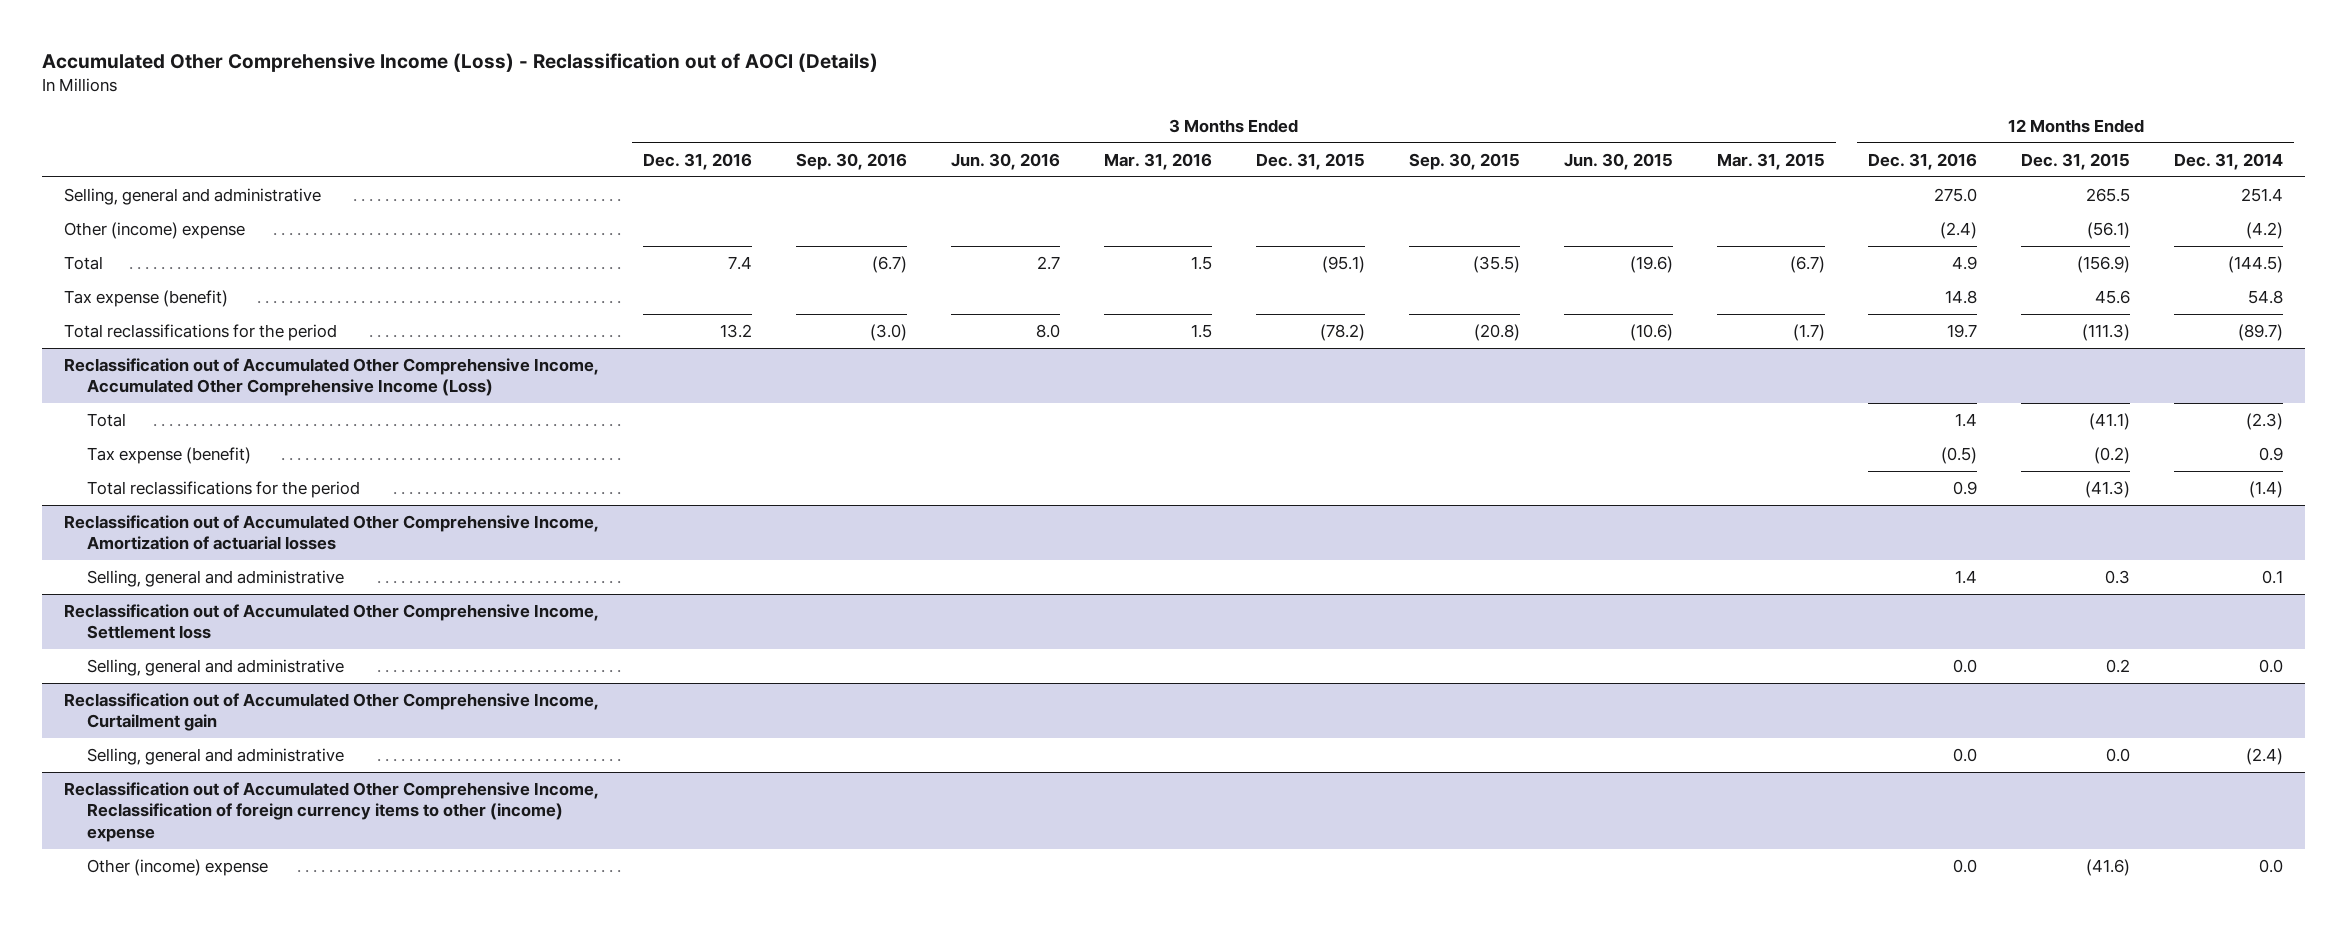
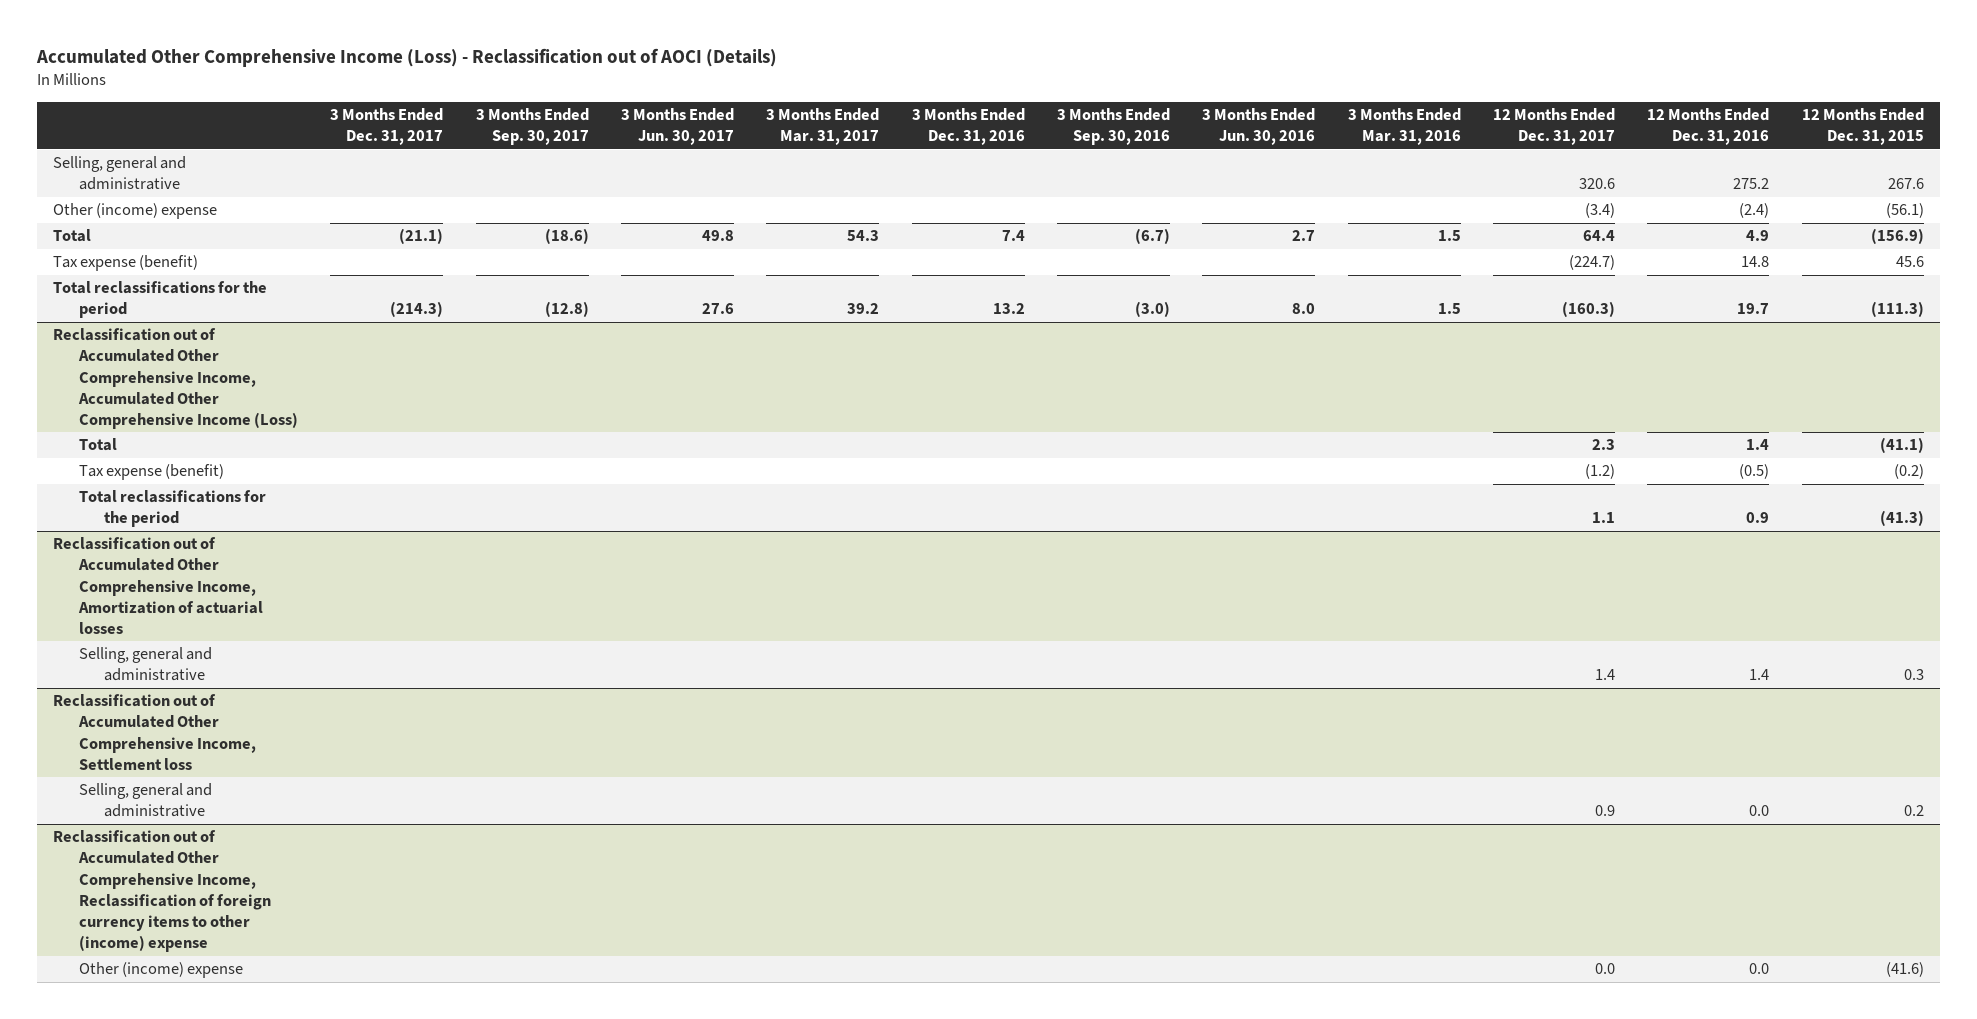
[1255,152,1365,170] Dec. 31, 2015 -> none
[1408,152,1520,170] Sep. 30, 2015 -> none
[1563,152,1673,170] Jun. 30, 2015 -> none
[1716,152,1825,170] Mar. 31, 2015 -> none
[2174,152,2284,170] Dec. 31, 2014 -> none
none -> [330,107,444,146] 3 Months Ended Dec. 31, 2017
none -> [475,107,589,146] 3 Months Ended Sep. 30, 2017
none -> [620,107,734,146] 3 Months Ended Jun. 30, 2017
none -> [766,107,880,146] 3 Months Ended Mar. 31, 2017
none -> [1493,107,1616,146] 12 Months Ended Dec. 31, 2017
[1934,188,1978,203] 275.0 -> [1733,178,1770,190] 275.2
[2086,188,2131,203] 265.5 -> [1887,178,1924,190] 267.6
[64,693,600,732] Reclassification out of Accumulated Other Comprehensive Income, Curtailment gain -> none
[86,748,344,766] Selling, general and administrative -> none

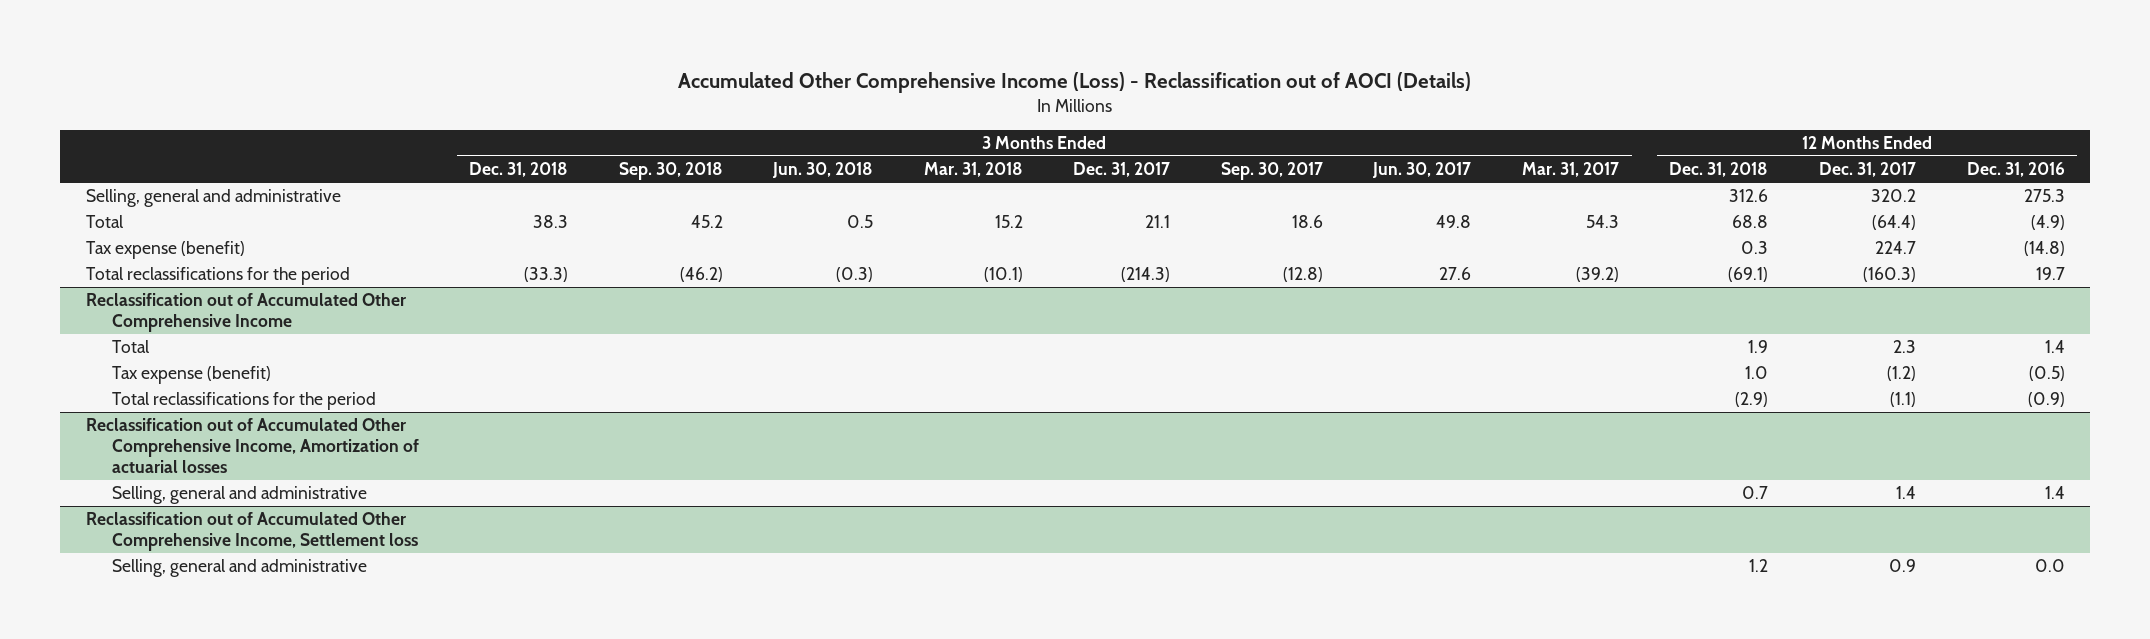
[911,107,1025,146] 3 Months Ended Dec. 31, 2016 -> none
[1056,107,1170,146] 3 Months Ended Sep. 30, 2016 -> none
[1202,107,1316,146] 3 Months Ended Jun. 30, 2016 -> none
[1347,107,1461,146] 3 Months Ended Mar. 31, 2016 -> none
[1801,107,1924,146] 12 Months Ended Dec. 31, 2015 -> none
none -> [469,162,569,178] Dec. 31, 2018
none -> [618,162,723,181] Sep. 30, 2018
none -> [772,162,874,179] Jun. 30, 2018
none -> [923,162,1023,178] Mar. 31, 2018
none -> [1669,162,1769,178] Dec. 31, 2018
[53,203,218,220] Other (income) expense -> none
[1579,178,1616,190] 320.6 -> [1871,189,1917,203] 320.2
[1733,178,1770,190] 275.2 -> [2023,189,2065,203] 275.3
[399,228,444,245] (21.1) -> [1145,215,1171,229] 21.1
[544,228,589,245] (18.6) -> [1291,215,1323,229] 18.6
[1583,230,1616,242] 64.4 -> [1872,215,1917,231] (64.4)
[1746,230,1770,242] 4.9 -> [2030,215,2065,231] (4.9)
[1569,255,1616,271] (224.7) -> [1875,241,1917,255] 224.7
[1741,256,1770,268] 14.8 -> [2023,241,2065,257] (14.8)
[847,303,880,315] 39.2 -> [1575,267,1619,283] (39.2)
[53,328,298,429] Reclassification out of Accumulated Other Comprehensive Income, Accumulated Other Comprehensive Income (Loss) -> [85,293,406,333] Reclassification out of Accumulated Other Comprehensive Income
[1592,512,1616,524] 1.1 -> [1890,392,1917,408] (1.1)
[1746,512,1770,524] 0.9 -> [2027,392,2065,408] (0.9)
[53,830,271,953] Reclassification out of Accumulated Other Comprehensive Income, Reclassification of foreign currency items to other (income) expense -> none
[78,962,243,979] Other (income) expense -> none

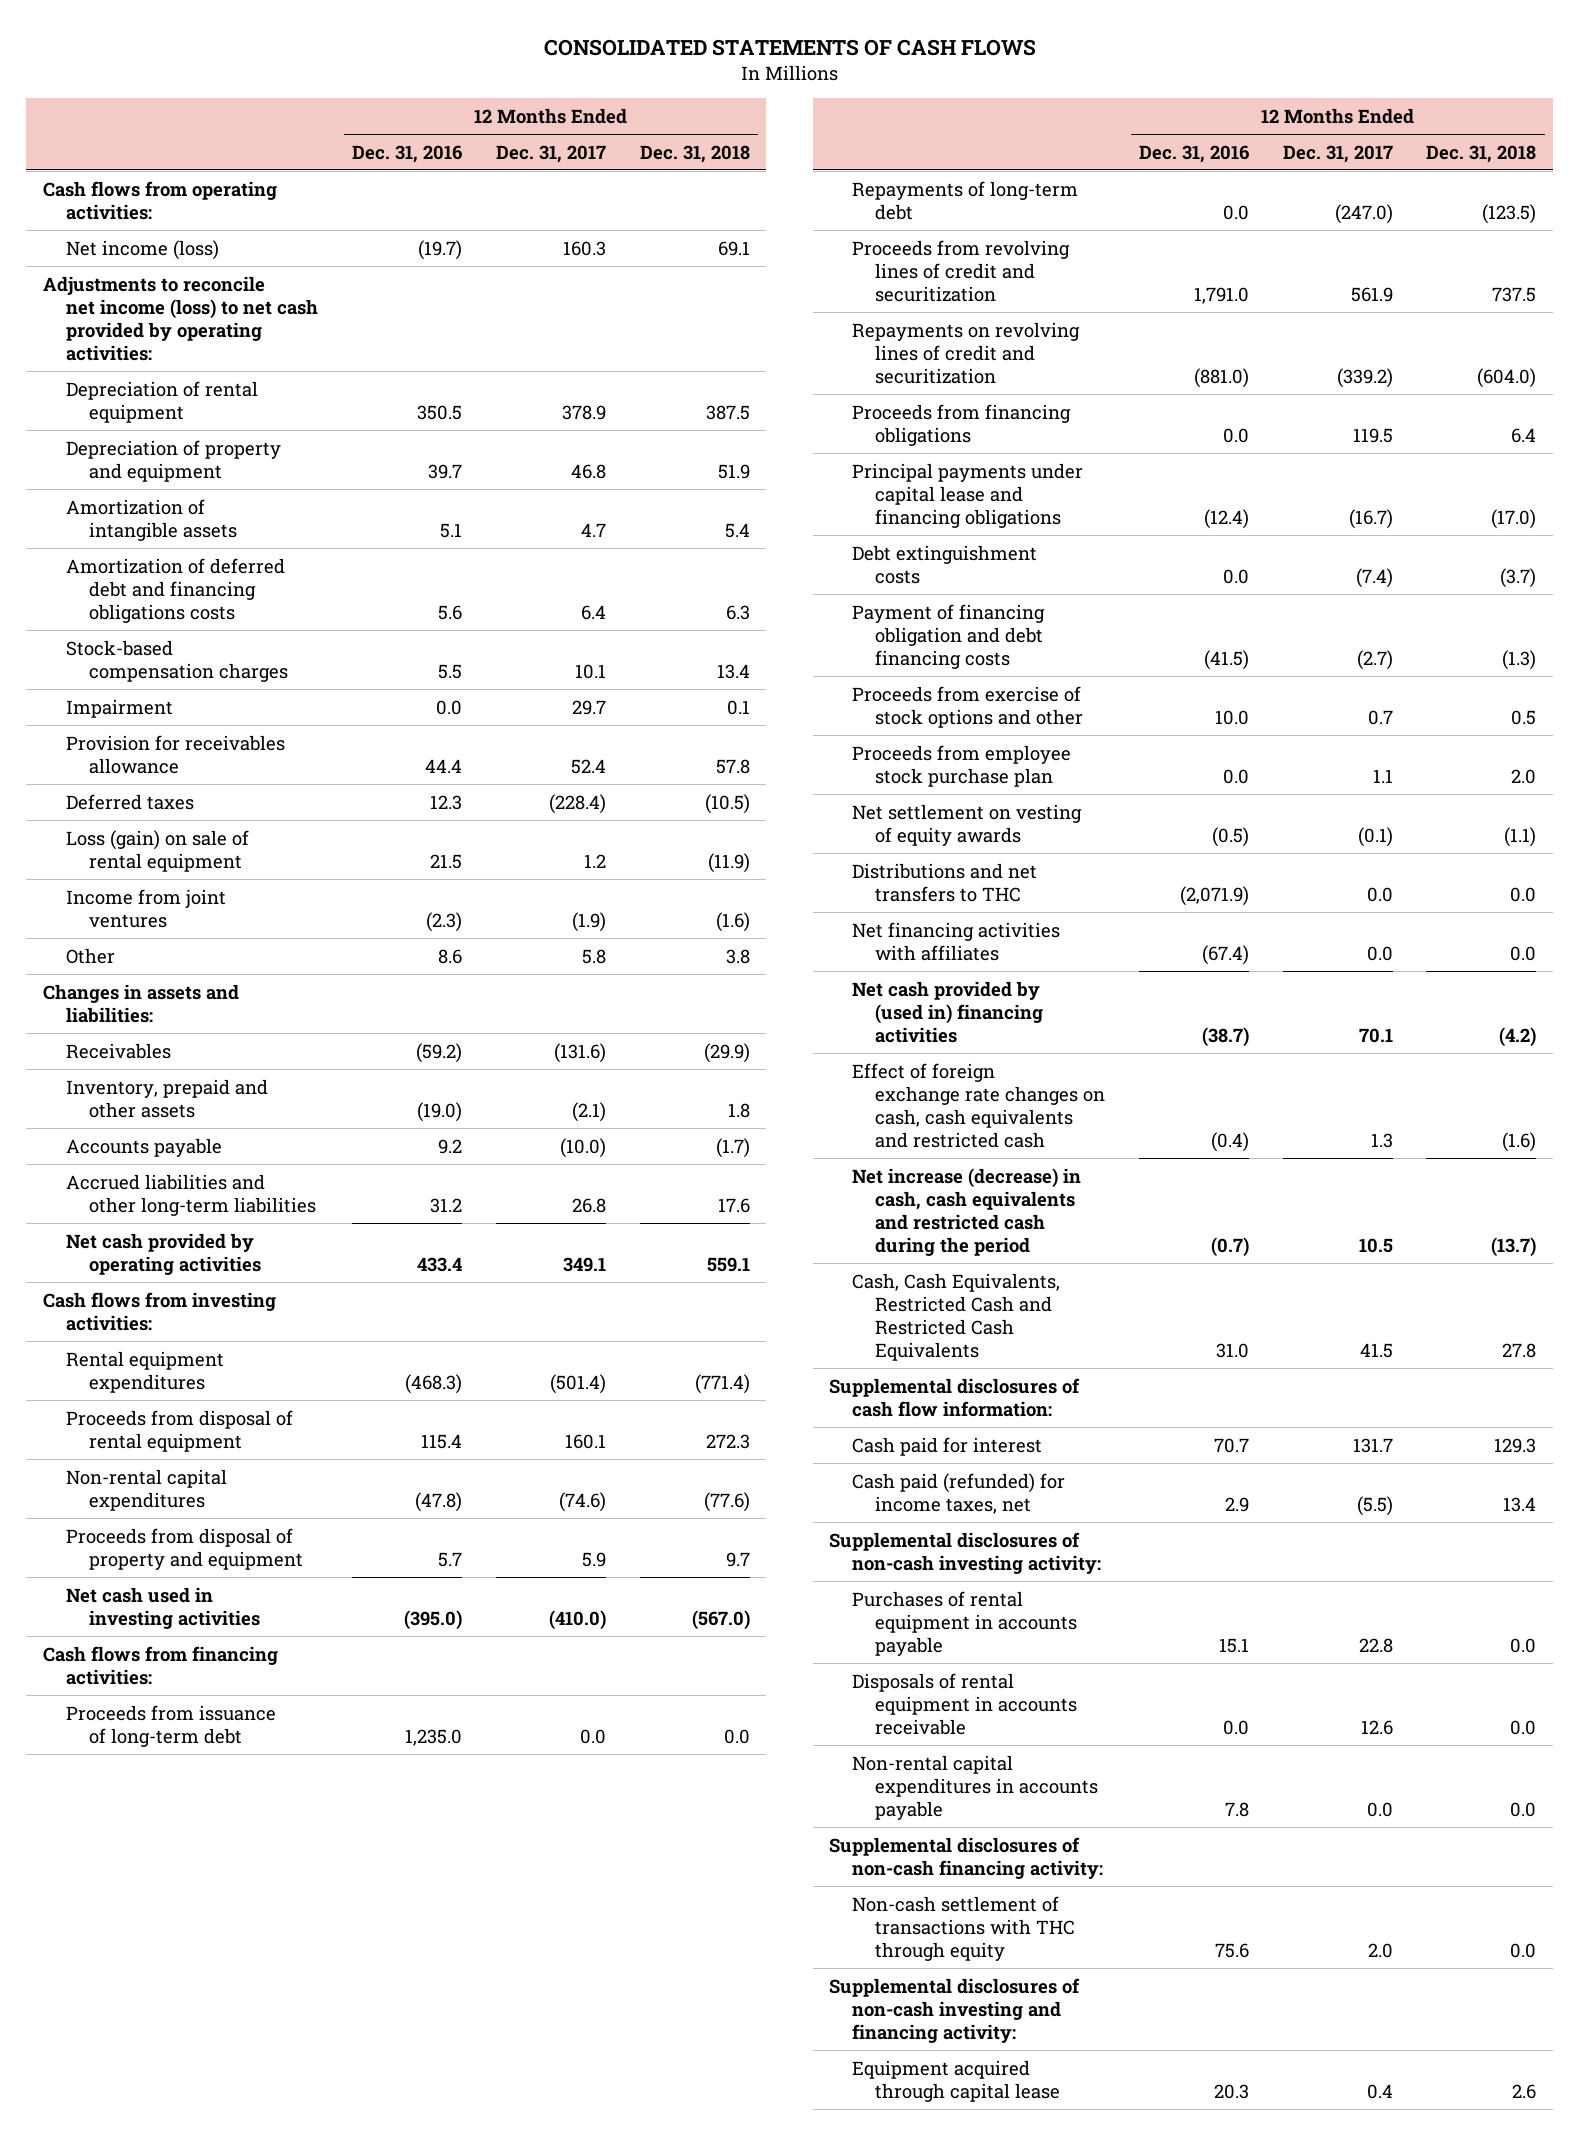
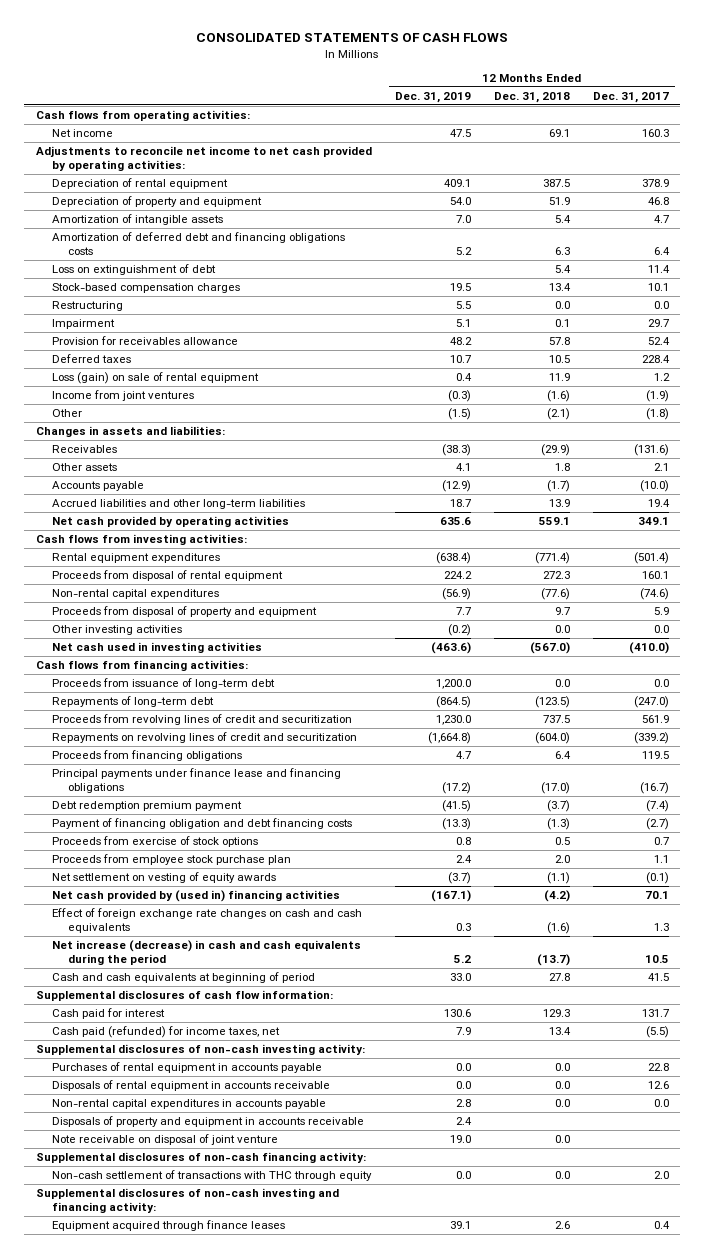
[352,144,463,163] Dec. 31, 2016 -> none
none -> [394,91,471,103] Dec. 31, 2019
[65,239,219,260] Net income (loss) -> [51,128,113,137] Net income
[42,275,318,361] Adjustments to reconcile net income (loss) to net cash provided by operating activities: -> [35,145,372,172] Adjustments to reconcile net income to net cash provided by operating activities:
none -> [51,263,216,275] Loss on extinguishment of debt
none -> [51,300,123,311] Restructuring
[549,793,607,814] (228.4) -> [641,354,670,363] 228.4
[704,793,750,814] (10.5) -> [548,354,570,363] 10.5
[707,852,750,873] (11.9) -> [548,372,570,381] 11.9
[582,948,607,964] 5.8 -> [645,407,669,420] (1.8)
[725,948,750,964] 3.8 -> [546,407,570,420] (2.1)
[65,1078,268,1118] Inventory, prepaid and other assets -> [51,462,117,471] Other assets
[572,1101,607,1122] (2.1) -> [653,462,669,471] 2.1
[572,1197,607,1213] 26.8 -> [647,498,670,507] 19.4
[717,1197,750,1213] 17.6 -> [548,498,570,507] 13.9
none -> [51,624,182,635] Other investing activities
[852,462,1084,528] Principal payments under capital lease and financing obligations -> [51,767,341,794] Principal payments under finance lease and financing obligations
[852,544,1038,584] Debt extinguishment costs -> [51,800,242,811] Debt redemption premium payment
[852,685,1084,728] Proceeds from exercise of stock options and other -> [51,835,258,847] Proceeds from exercise of stock options
[852,862,1038,902] Distributions and net transfers to THC -> none
[852,921,1061,961] Net financing activities with affiliates -> none
[852,1062,1106,1148] Effect of foreign exchange rate changes on cash, cash equivalents and restricted cash -> [51,907,362,934] Effect of foreign exchange rate changes on cash and cash equivalents
[852,1167,1082,1256] Net increase (decrease) in cash, cash equivalents and restricted cash during the period -> [51,939,361,966] Net increase (decrease) in cash and cash equivalents during the period
[852,1272,1061,1361] Cash, Cash Equivalents, Restricted Cash and Restricted Cash Equivalents -> [51,971,315,983] Cash and cash equivalents at beginning of period
none -> [51,1115,364,1127] Disposals of property and equipment in accounts receivable
none -> [51,1133,278,1145] Note receivable on disposal of joint venture
[852,2059,1061,2102] Equipment acquired through capital lease -> [51,1219,285,1231] Equipment acquired through finance leases

